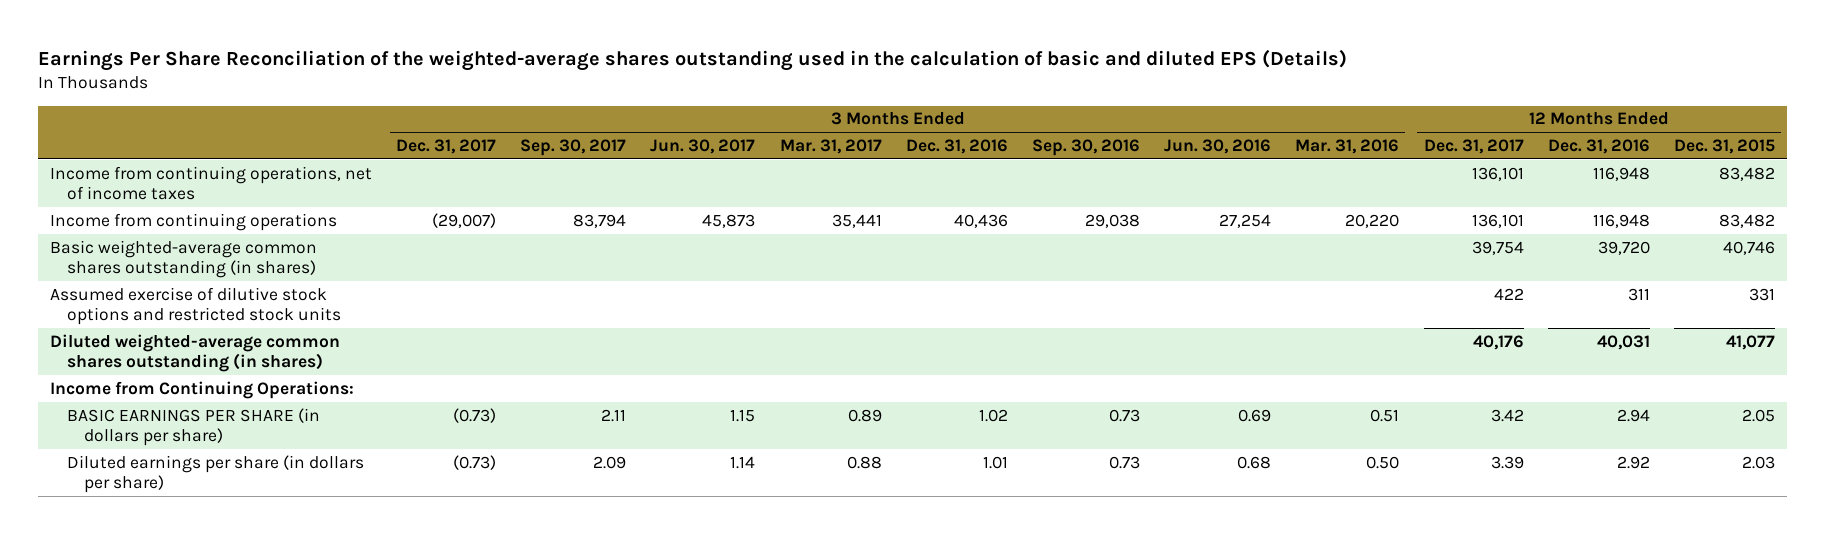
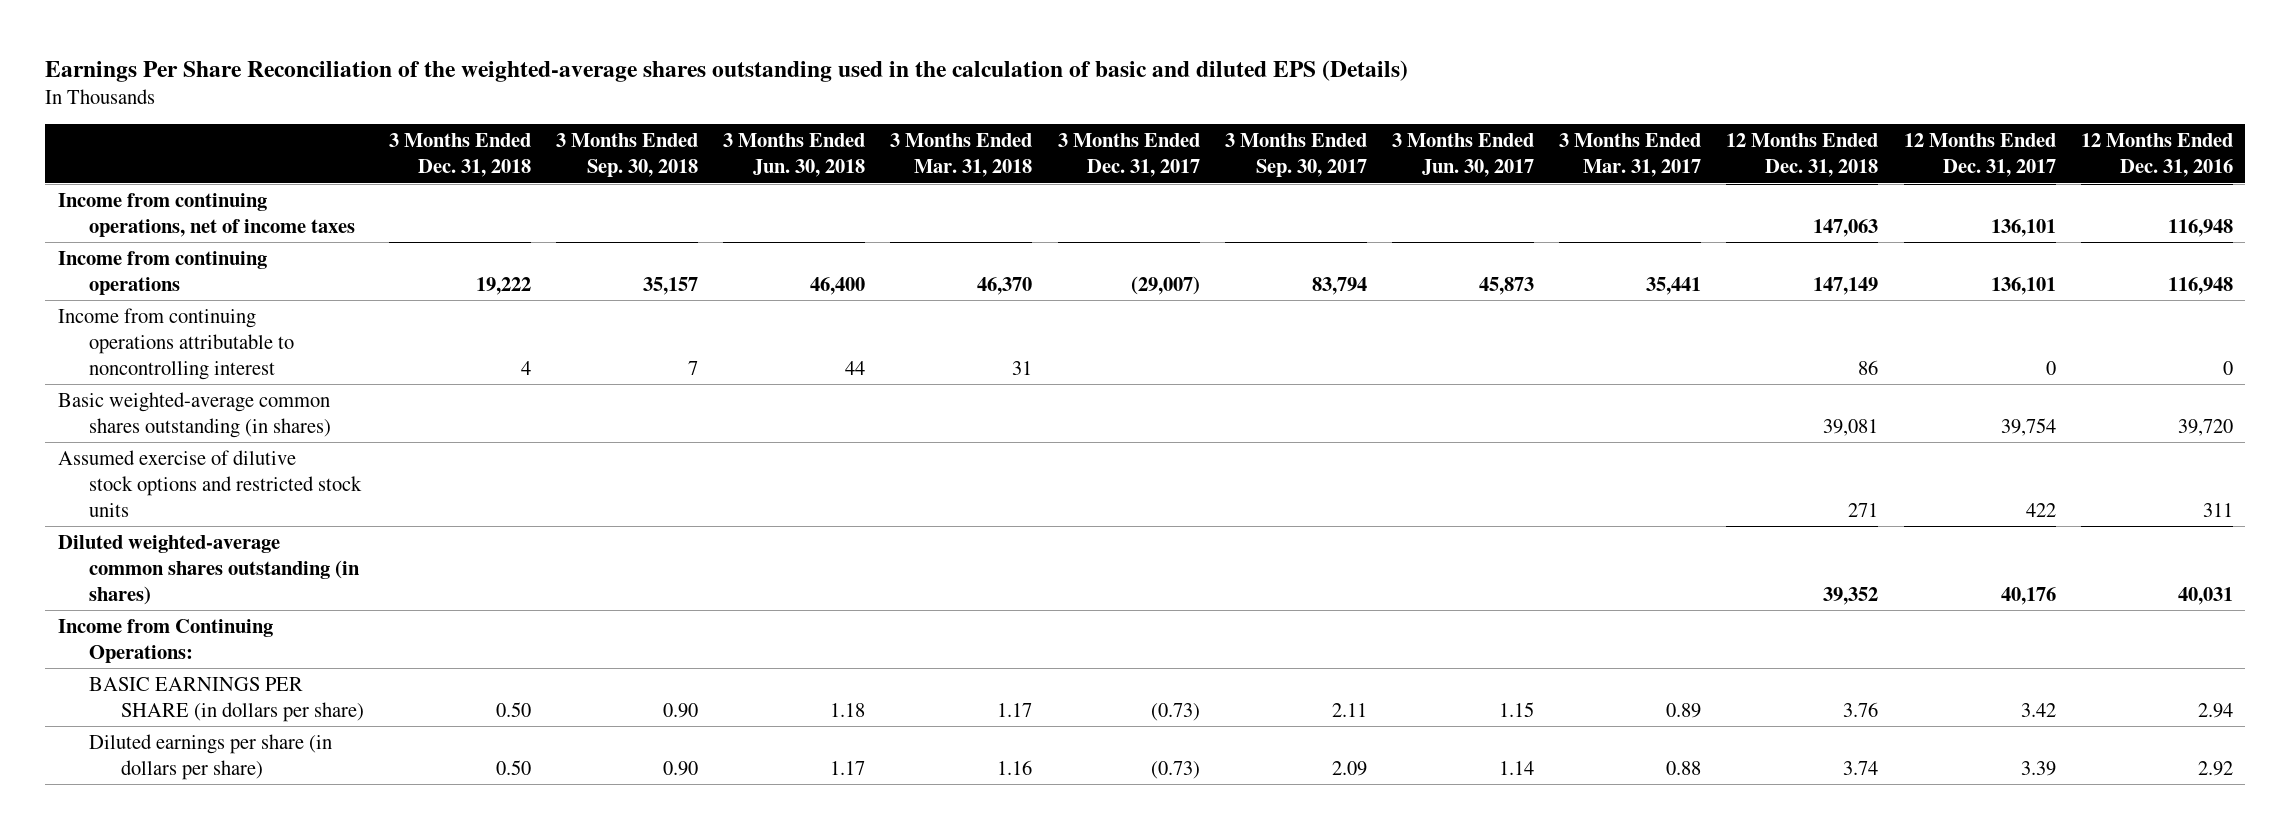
[905,139,1008,155] Dec. 31, 2016 -> none
[1031,139,1140,157] Sep. 30, 2016 -> none
[1164,139,1272,155] Jun. 30, 2016 -> none
[1295,139,1400,155] Mar. 31, 2016 -> none
[1673,139,1775,155] Dec. 31, 2015 -> none
none -> [388,133,531,178] 3 Months Ended Dec. 31, 2018
none -> [556,133,699,178] 3 Months Ended Sep. 30, 2018
none -> [723,133,866,178] 3 Months Ended Jun. 30, 2018
none -> [890,133,1033,178] 3 Months Ended Mar. 31, 2018
none -> [1726,133,1879,178] 12 Months Ended Dec. 31, 2018
none -> [57,307,295,380] Income from continuing operations attributable to noncontrolling interest

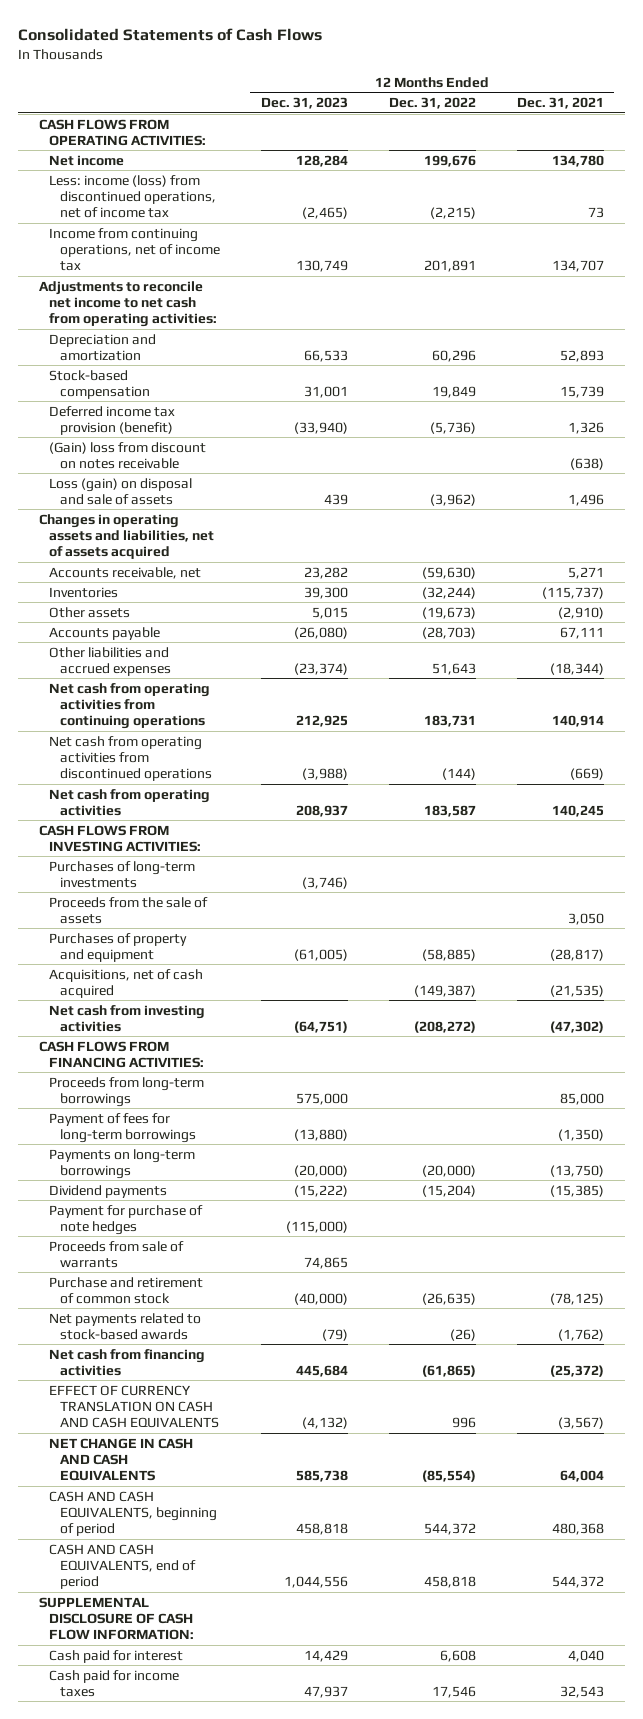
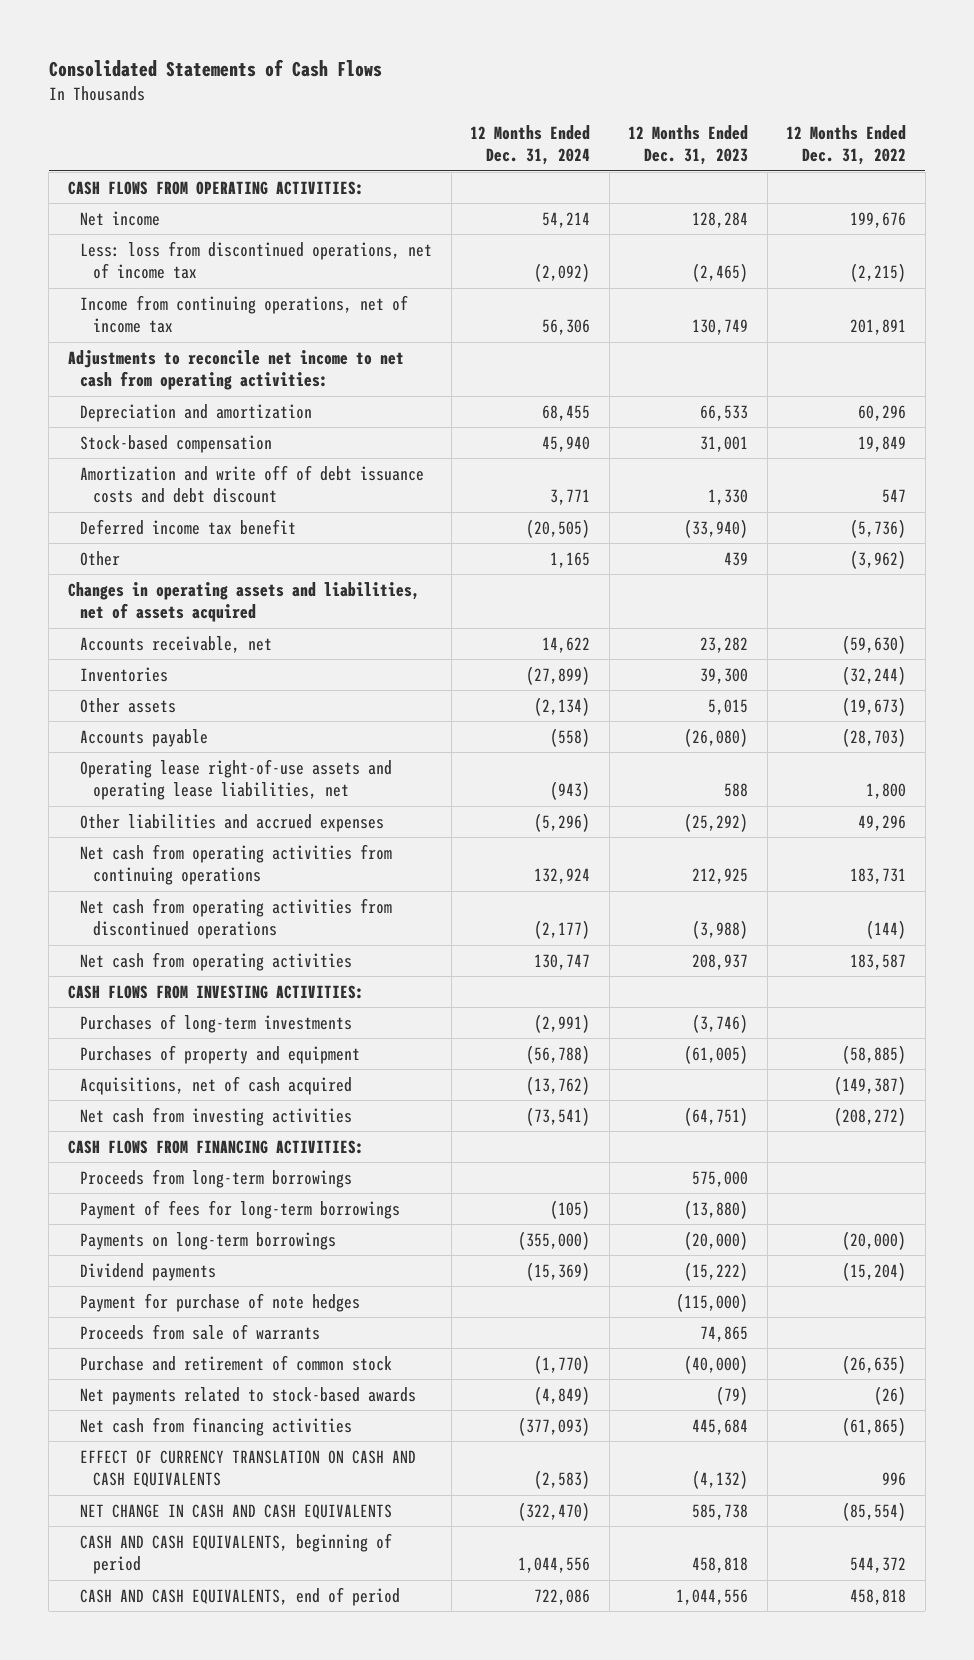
[517,97,605,110] Dec. 31, 2021 -> none
none -> [470,124,591,166] 12 Months Ended Dec. 31, 2024
[49,174,216,219] Less: income (loss) from discontinued operations, net of income tax -> [80,240,433,280] Less: loss from discontinued operations, net of income tax
[49,441,207,469] (Gain) loss from discount on notes receivable -> none
none -> [80,464,425,504] Amortization and write off of debt issuance costs and debt discount
[49,405,176,435] Deferred income tax provision (benefit) -> [80,518,297,535] Deferred income tax benefit
[49,477,193,505] Loss (gain) on disposal and sale of assets -> [80,550,121,566] Other
none -> [80,758,393,801] Operating lease right-of-use assets and operating lease liabilities, net
[293,662,348,675] (23,374) -> [684,812,749,832] (25,292)
[431,662,476,675] 51,643 -> [858,814,907,831] 49,296
[49,896,209,924] Proceeds from the sale of assets -> none
[38,1596,195,1641] SUPPLEMENTAL DISCLOSURE OF CASH FLOW INFORMATION: -> none
[49,1649,184,1663] Cash paid for interest -> none
[49,1669,180,1697] Cash paid for income taxes -> none

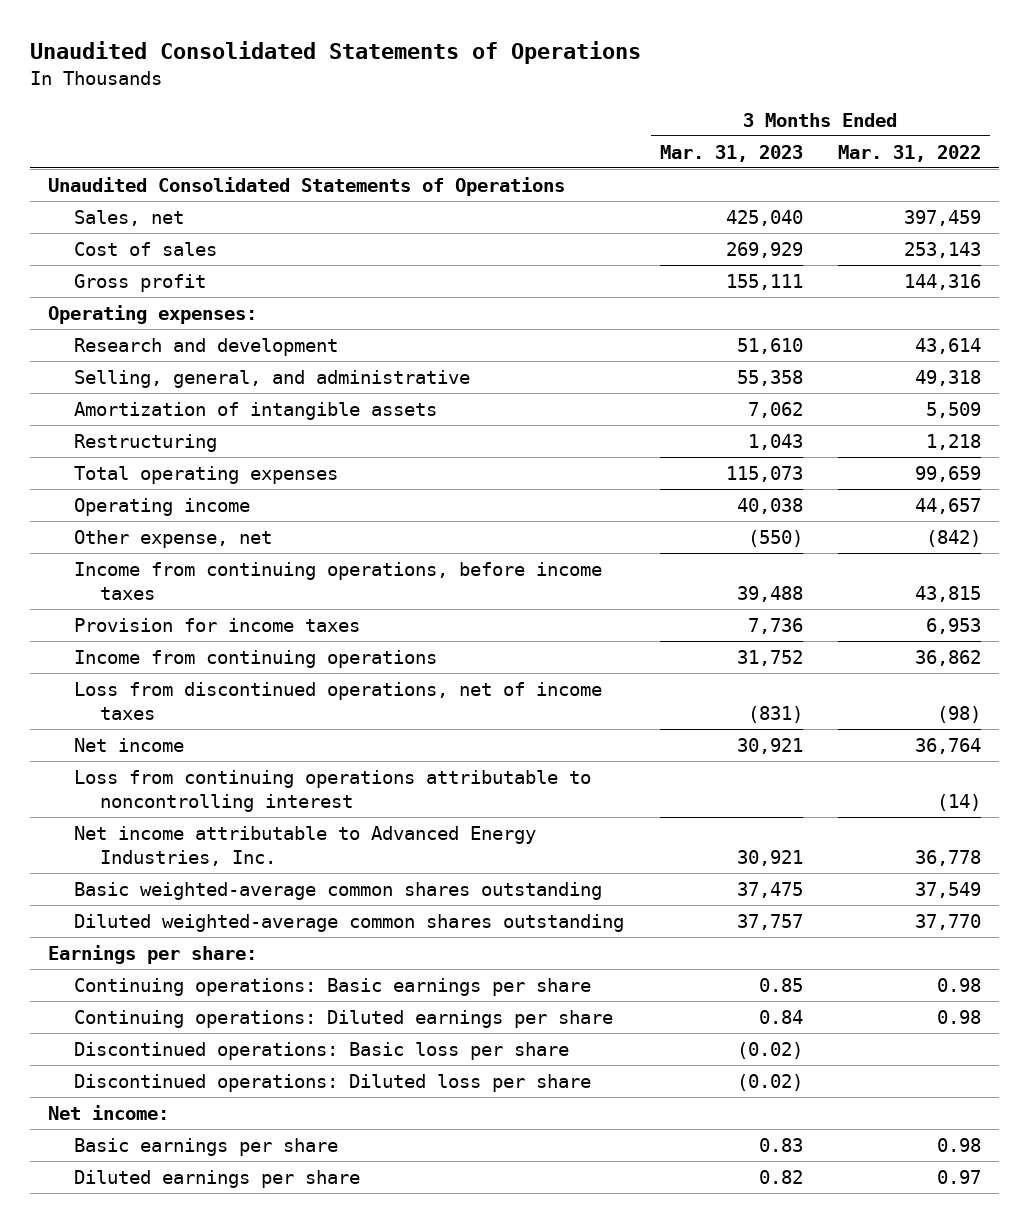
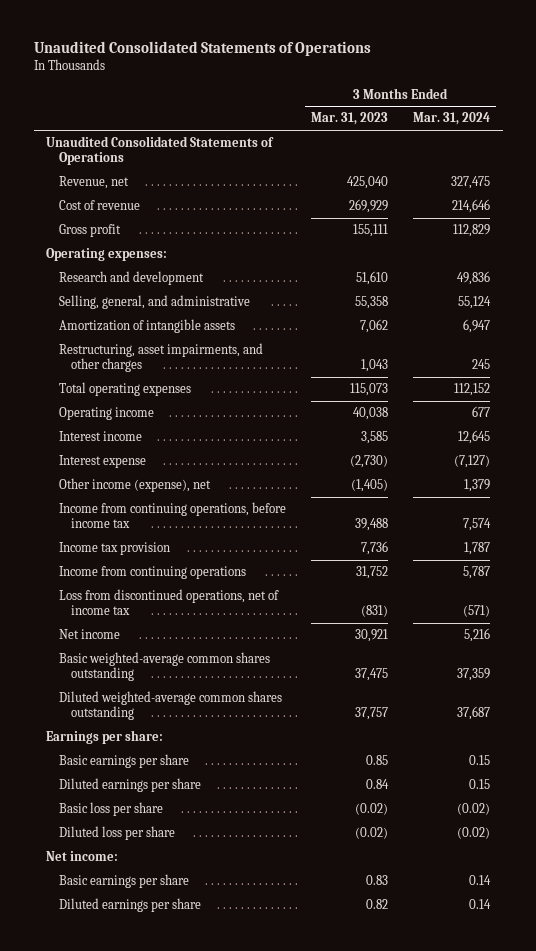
[838,144,982,162] Mar. 31, 2022 -> none
none -> [413,112,491,126] Mar. 31, 2024
[73,209,184,226] Sales, net -> [58,176,129,190] Revenue, net
[73,241,217,256] Cost of sales -> [58,200,140,211] Cost of revenue
[73,433,217,452] Restructuring -> [58,343,263,372] Restructuring, asset impairments, and other charges
none -> [58,431,142,442] Interest income
none -> [58,455,146,469] Interest expense
[73,529,272,548] Other expense, net -> [58,478,211,493] Other income (expense), net
[747,529,803,547] (550) -> [350,479,388,493] (1,405)
[73,561,602,600] Income from continuing operations, before income taxes -> [58,502,286,528] Income from continuing operations, before income tax
[73,617,360,632] Provision for income taxes -> [58,542,170,556] Income tax provision
[73,681,602,720] Loss from discontinued operations, net of income taxes -> [58,589,279,615] Loss from discontinued operations, net of income tax
[73,769,591,812] Loss from continuing operations attributable to noncontrolling interest -> none
[73,825,536,866] Net income attributable to Advanced Energy Industries, Inc. -> none
[73,977,591,996] Continuing operations: Basic earnings per share -> [58,754,189,769] Basic earnings per share
[73,1009,613,1028] Continuing operations: Diluted earnings per share -> [58,778,201,793] Diluted earnings per share
[73,1041,569,1060] Discontinued operations: Basic loss per share -> [58,802,163,817] Basic loss per share
[73,1073,591,1092] Discontinued operations: Diluted loss per share -> [58,826,175,841] Diluted loss per share

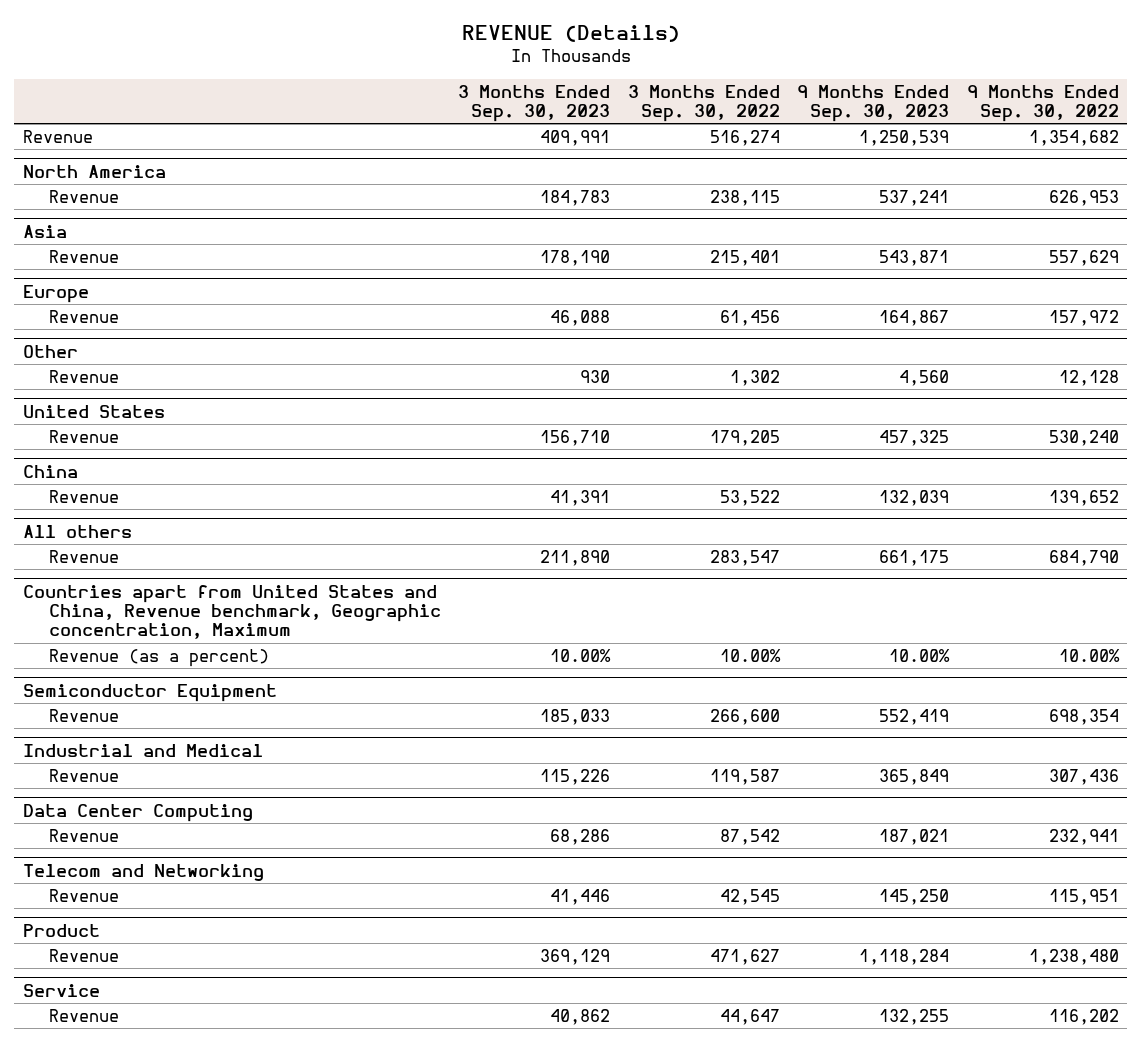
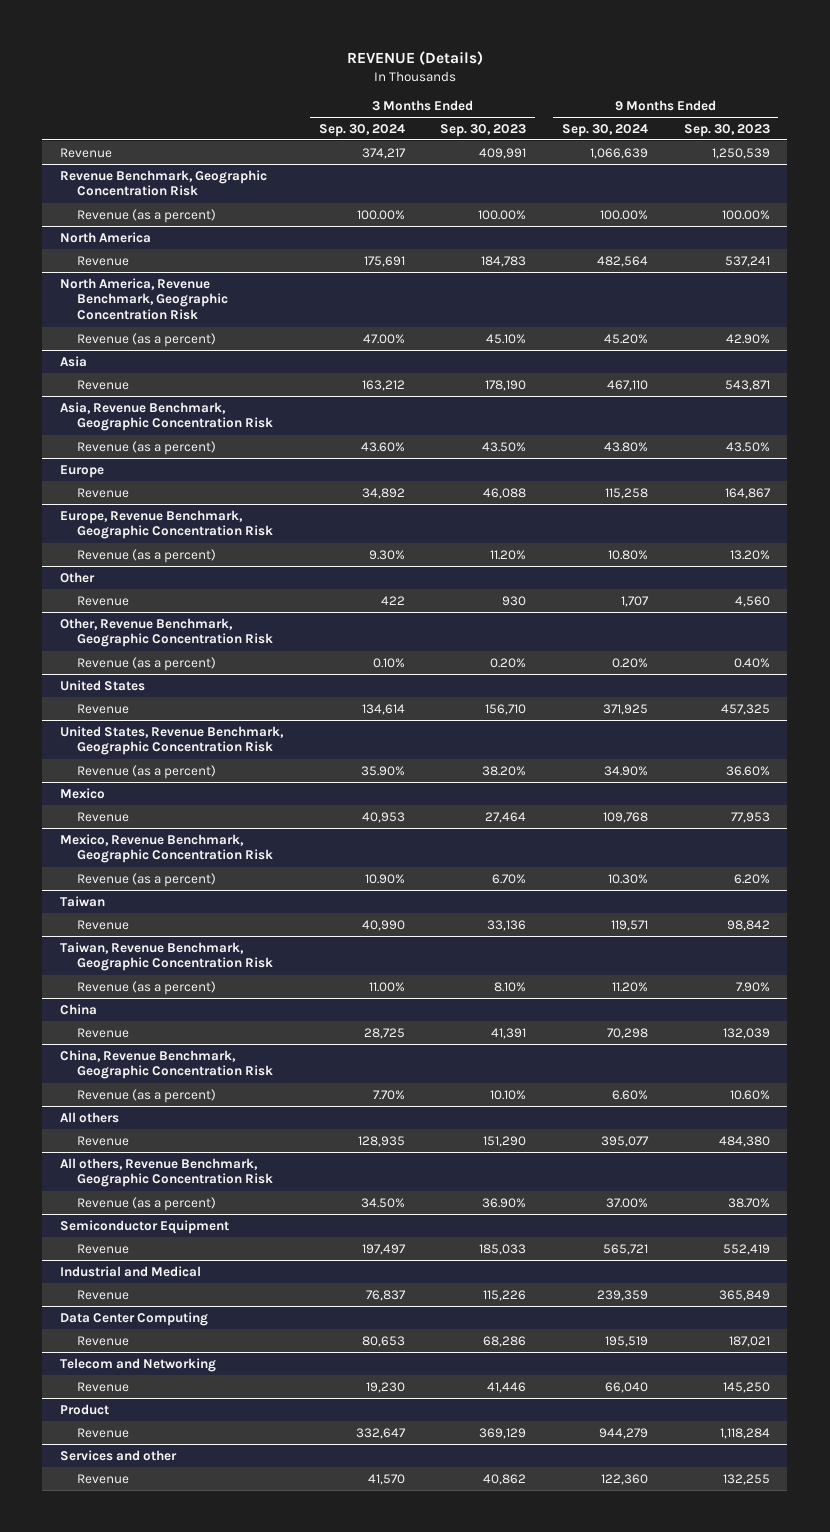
[627,84,780,123] 3 Months Ended Sep. 30, 2022 -> none
[966,84,1119,123] 9 Months Ended Sep. 30, 2022 -> none
none -> [318,123,405,137] Sep. 30, 2024
none -> [561,123,648,137] Sep. 30, 2024
none -> [60,169,268,197] Revenue Benchmark, Geographic Concentration Risk
none -> [76,208,216,223] Revenue (as a percent)
none -> [60,277,228,321] North America, Revenue Benchmark, Geographic Concentration Risk
none -> [76,332,216,347] Revenue (as a percent)
none -> [60,401,273,432] Asia, Revenue Benchmark, Geographic Concentration Risk
none -> [76,440,216,455] Revenue (as a percent)
none -> [60,509,273,540] Europe, Revenue Benchmark, Geographic Concentration Risk
none -> [76,548,216,563] Revenue (as a percent)
none -> [60,617,273,648] Other, Revenue Benchmark, Geographic Concentration Risk
none -> [76,656,216,671] Revenue (as a percent)
none -> [60,725,285,756] United States, Revenue Benchmark, Geographic Concentration Risk
none -> [76,764,216,779] Revenue (as a percent)
none -> [60,787,106,799] Mexico
none -> [76,811,129,822] Revenue
none -> [60,833,273,864] Mexico, Revenue Benchmark, Geographic Concentration Risk
none -> [76,872,216,887] Revenue (as a percent)
none -> [60,895,106,907] Taiwan
none -> [76,919,129,930] Revenue
none -> [60,941,273,972] Taiwan, Revenue Benchmark, Geographic Concentration Risk
none -> [76,980,216,995] Revenue (as a percent)
none -> [60,1049,273,1080] China, Revenue Benchmark, Geographic Concentration Risk
none -> [76,1088,216,1103] Revenue (as a percent)
[22,584,441,640] Countries apart from United States and China, Revenue benchmark, Geographic concentration, Maximum -> none
[540,549,611,566] 211,890 -> [483,1135,527,1147] 151,290
[879,549,950,566] 661,175 -> [718,1135,770,1147] 484,380
none -> [60,1157,273,1188] All others, Revenue Benchmark, Geographic Concentration Risk
[550,648,612,662] 10.00% -> [482,1197,527,1208] 36.90%
[889,648,951,662] 10.00% -> [727,1197,770,1208] 38.70%
[22,983,100,997] Service -> none
none -> [60,1449,178,1461] Services and other

